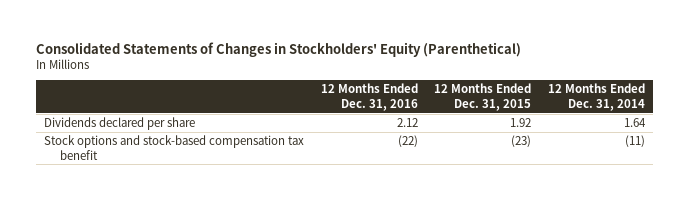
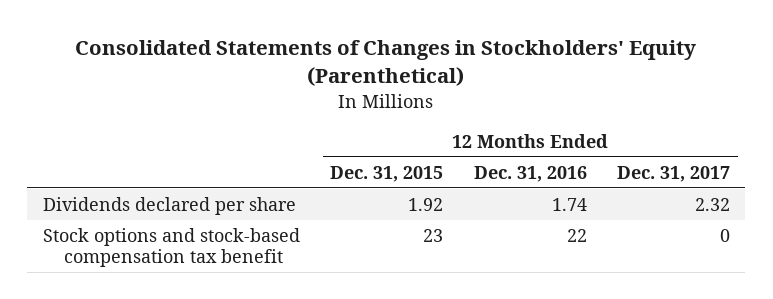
[547,83,645,112] 12 Months Ended Dec. 31, 2014 -> none
none -> [617,165,731,182] Dec. 31, 2017
[396,118,418,128] 2.12 -> [551,197,587,211] 1.74
[397,135,418,148] (22) -> [566,228,587,242] 22
[511,135,532,148] (23) -> [423,228,444,242] 23

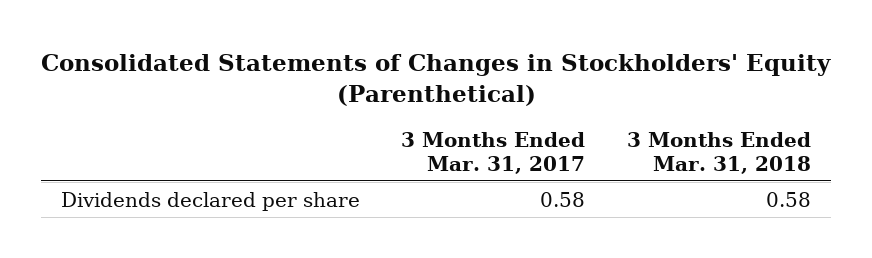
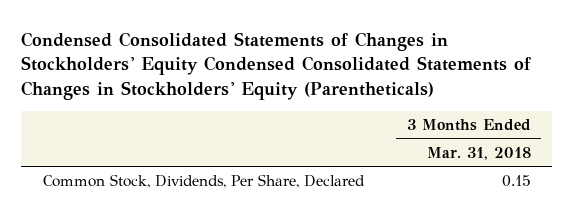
[40,54,831,107] Consolidated Statements of Changes in Stockholders' Equity (Parenthetical) -> [21,31,533,100] Condensed Consolidated Statements of Changes in Stockholders' Equity Condensed Consolidated Statements of Changes in Stockholders' Equity (Parentheticals)
[401,131,586,174] 3 Months Ended Mar. 31, 2017 -> none
[61,191,361,211] Dividends declared per share -> [42,174,365,189] Common Stock, Dividends, Per Share, Declared
[765,191,811,207] 0.58 -> [501,175,531,188] 0.15

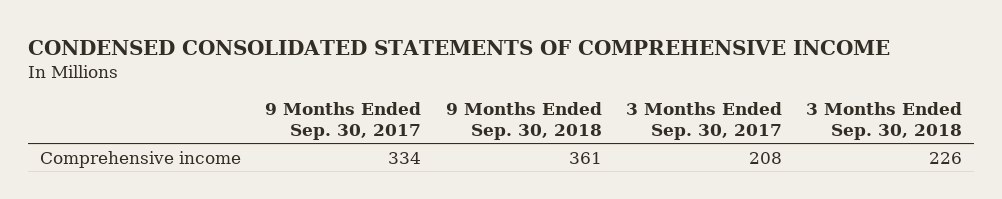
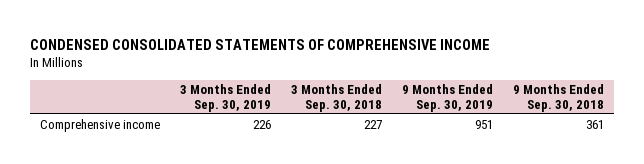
[265,101,422,140] 9 Months Ended Sep. 30, 2017 -> none
[625,101,782,140] 3 Months Ended Sep. 30, 2017 -> none
none -> [180,83,272,112] 3 Months Ended Sep. 30, 2019
none -> [402,83,494,112] 9 Months Ended Sep. 30, 2019
[928,151,962,164] 226 -> [364,120,383,130] 227

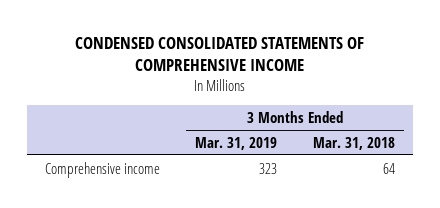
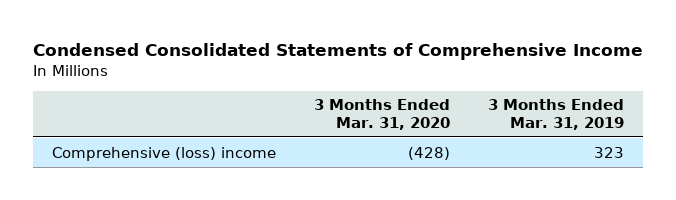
[74,37,364,72] CONDENSED CONSOLIDATED STATEMENTS OF COMPREHENSIVE INCOME -> [32,42,643,60] Condensed Consolidated Statements of Comprehensive Income
[313,136,396,150] Mar. 31, 2018 -> none
none -> [313,99,450,130] 3 Months Ended Mar. 31, 2020
[44,161,160,178] Comprehensive income -> [51,146,276,161] Comprehensive (loss) income

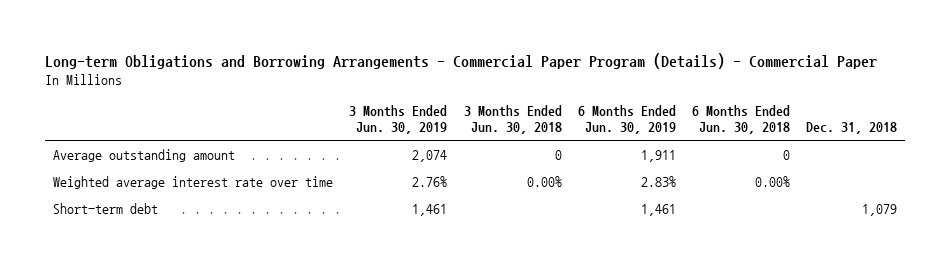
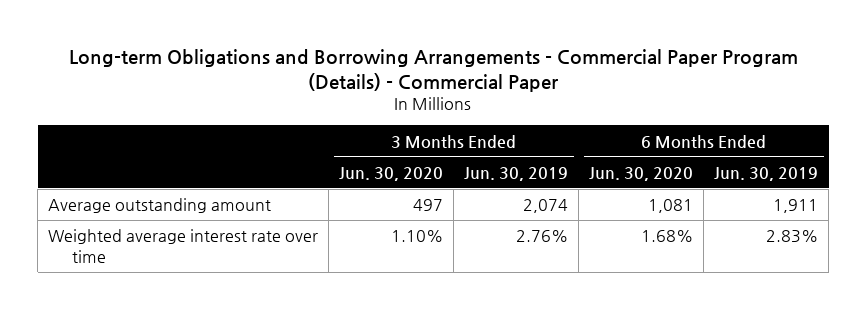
[463,104,562,135] 3 Months Ended Jun. 30, 2018 -> none
[691,104,790,135] 6 Months Ended Jun. 30, 2018 -> none
[805,122,897,135] Dec. 31, 2018 -> none
none -> [339,166,444,181] Jun. 30, 2020
none -> [589,166,694,181] Jun. 30, 2020
[53,202,159,214] Short-term debt -> none

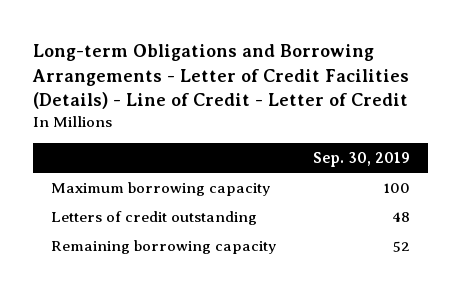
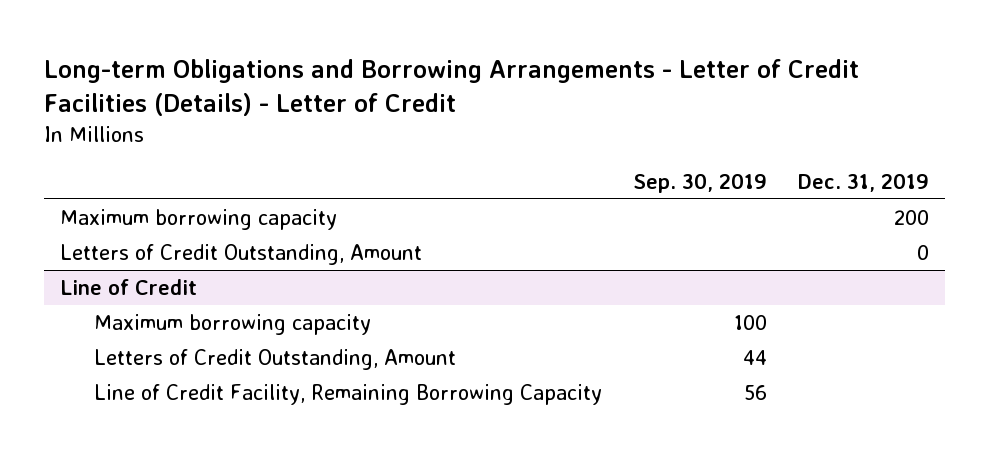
[32,44,410,110] Long-term Obligations and Borrowing Arrangements - Letter of Credit Facilities (Details) - Line of Credit - Letter of Credit -> [44,59,860,117] Long-term Obligations and Borrowing Arrangements - Letter of Credit Facilities (Details) - Letter of Credit
none -> [798,172,930,192] Dec. 31, 2019
none -> [59,208,337,230] Maximum borrowing capacity
none -> [59,243,422,265] Letters of Credit Outstanding, Amount
none -> [59,278,197,295] Line of Credit
[51,211,258,226] Letters of credit outstanding -> [93,348,456,370] Letters of Credit Outstanding, Amount
[391,212,410,223] 48 -> [742,349,767,365] 44
[51,240,277,255] Remaining borrowing capacity -> [93,383,602,405] Line of Credit Facility, Remaining Borrowing Capacity
[392,241,410,253] 52 -> [743,384,767,400] 56

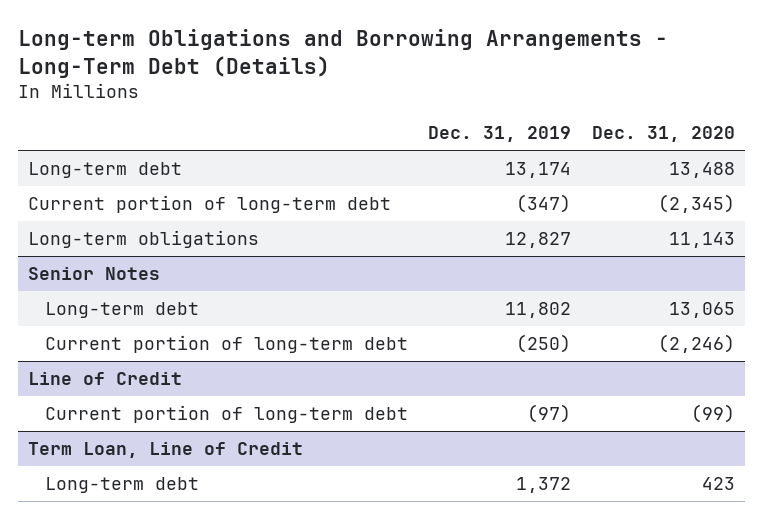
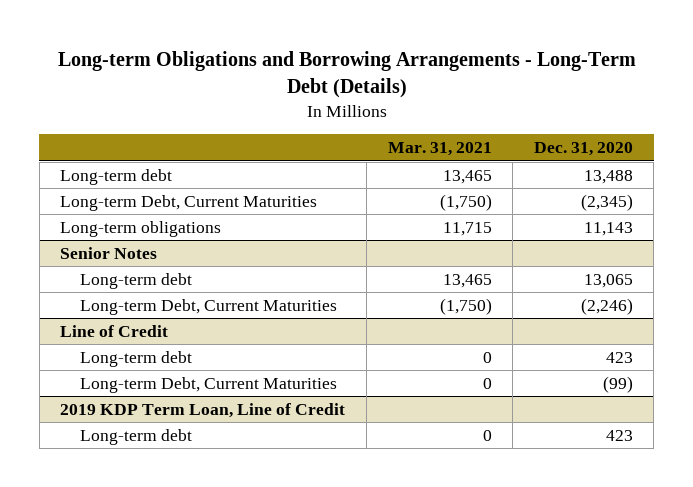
[428,126,572,143] Dec. 31, 2019 -> none
none -> [387,142,492,157] Mar. 31, 2021
[28,194,392,213] Current portion of long-term debt -> [60,194,318,211] Long-term Debt, Current Maturities
[44,334,408,353] Current portion of long-term debt -> [80,298,338,315] Long-term Debt, Current Maturities
[44,404,408,423] Current portion of long-term debt -> none
[28,441,304,458] Term Loan, Line of Credit -> none
none -> [80,376,338,393] Long-term Debt, Current Maturities
none -> [60,402,346,418] 2019 KDP Term Loan, Line of Credit
none -> [80,428,193,445] Long-term debt

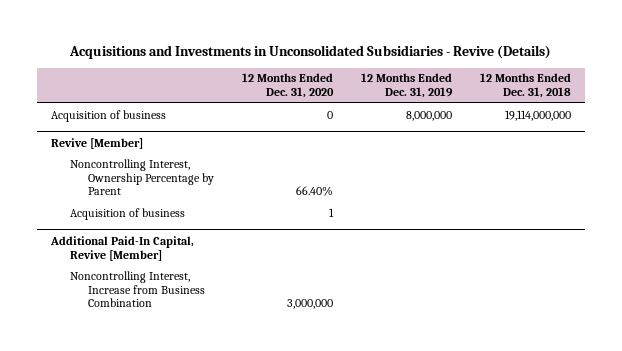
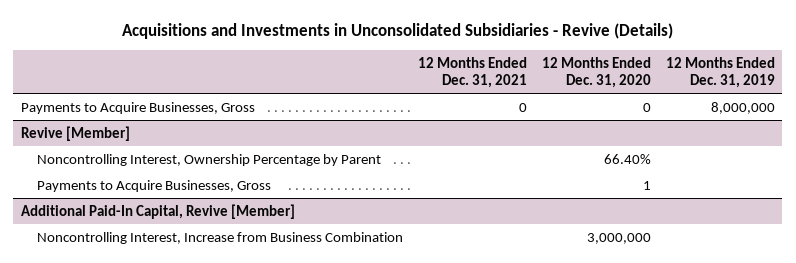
[479,73,571,99] 12 Months Ended Dec. 31, 2018 -> none
none -> [418,56,528,88] 12 Months Ended Dec. 31, 2021
[51,109,167,122] Acquisition of business -> [20,101,255,114] Payments to Acquire Businesses, Gross
[69,207,185,220] Acquisition of business -> [37,179,272,192] Payments to Acquire Businesses, Gross

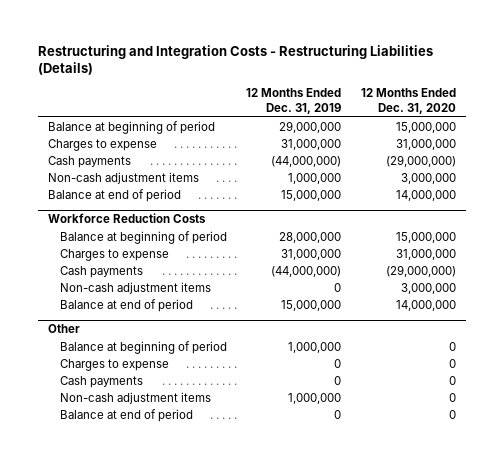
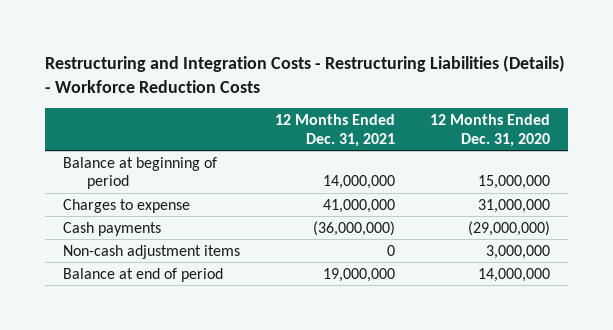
[38,44,434,76] Restructuring and Integration Costs - Restructuring Liabilities (Details) -> [45,55,566,94] Restructuring and Integration Costs - Restructuring Liabilities (Details) - Workforce Reduction Costs
[246,88,342,115] 12 Months Ended Dec. 31, 2019 -> none
none -> [275,114,396,147] 12 Months Ended Dec. 31, 2021
[48,213,207,224] Workforce Reduction Costs -> none
[59,230,227,244] Balance at beginning of period -> none
[59,248,169,261] Charges to expense -> none
[59,265,143,278] Cash payments -> none
[59,281,211,294] Non-cash adjustment items -> none
[59,298,193,312] Balance at end of period -> none
[48,324,81,334] Other -> none
[59,340,227,354] Balance at beginning of period -> none
[59,358,169,371] Charges to expense -> none
[59,375,143,388] Cash payments -> none
[59,391,211,404] Non-cash adjustment items -> none
[59,408,193,422] Balance at end of period -> none

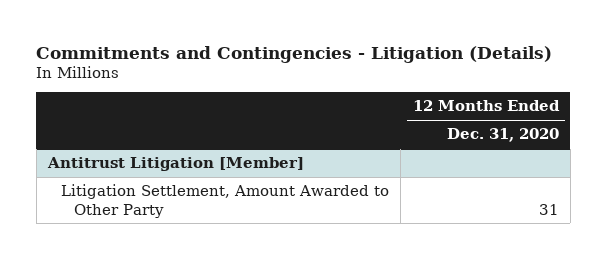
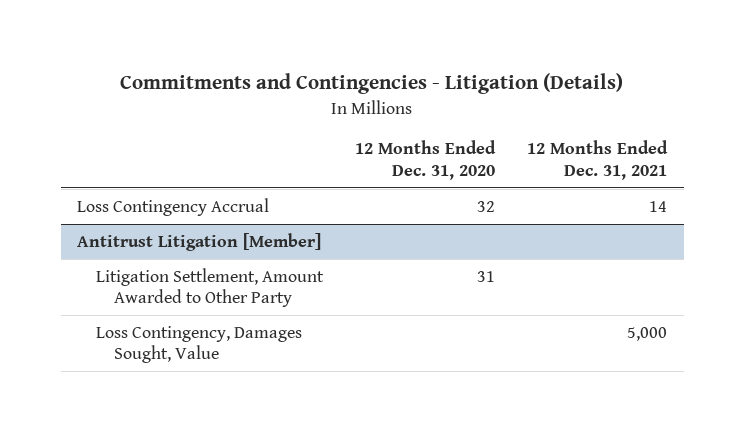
none -> [527,140,669,180] 12 Months Ended Dec. 31, 2021
none -> [77,197,270,216] Loss Contingency Accrual
none -> [95,325,302,364] Loss Contingency, Damages Sought, Value

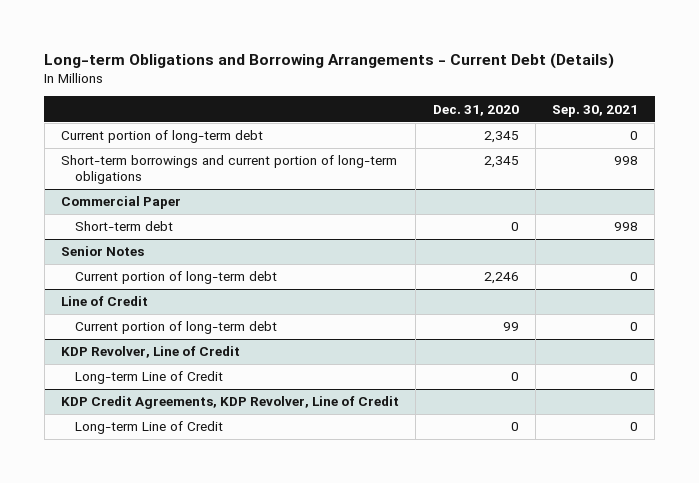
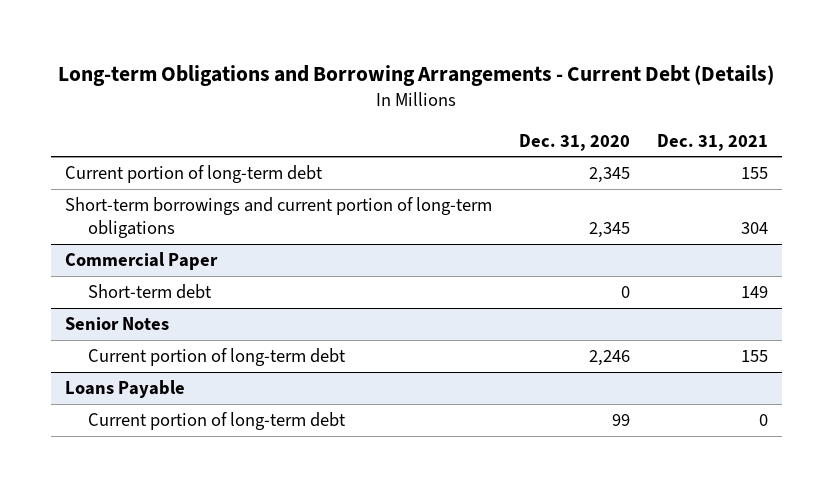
[552,104,639,117] Sep. 30, 2021 -> none
none -> [657,133,769,151] Dec. 31, 2021
[60,296,148,307] Line of Credit -> none
none -> [64,380,185,399] Loans Payable
[60,346,240,359] KDP Revolver, Line of Credit -> none
[74,371,223,385] Long-term Line of Credit -> none
[60,396,399,410] KDP Credit Agreements, KDP Revolver, Line of Credit -> none
[74,421,223,435] Long-term Line of Credit -> none

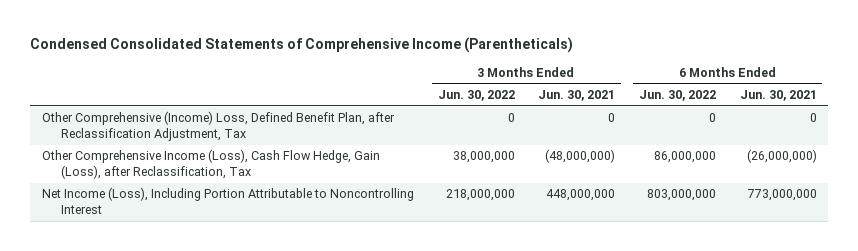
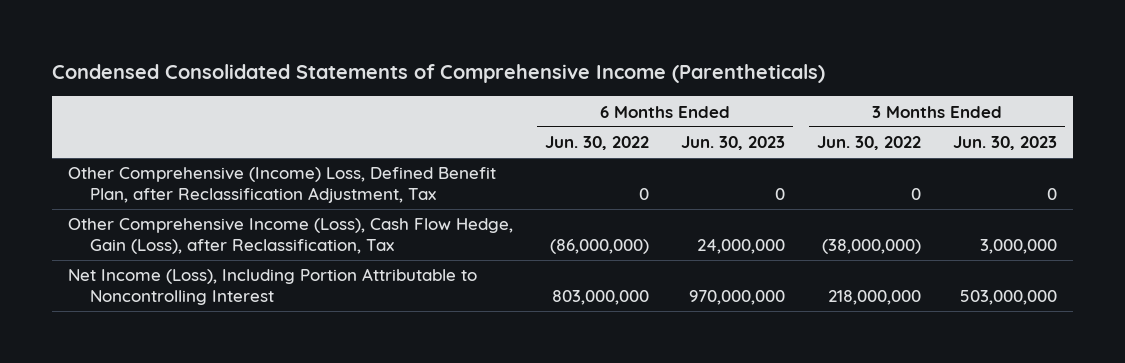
[538,90,616,102] Jun. 30, 2021 -> none
[739,90,817,102] Jun. 30, 2021 -> none
none -> [681,136,786,151] Jun. 30, 2023
none -> [952,136,1057,151] Jun. 30, 2023
[452,151,515,164] 38,000,000 -> [821,238,921,254] (38,000,000)
[653,151,716,164] 86,000,000 -> [550,238,650,254] (86,000,000)

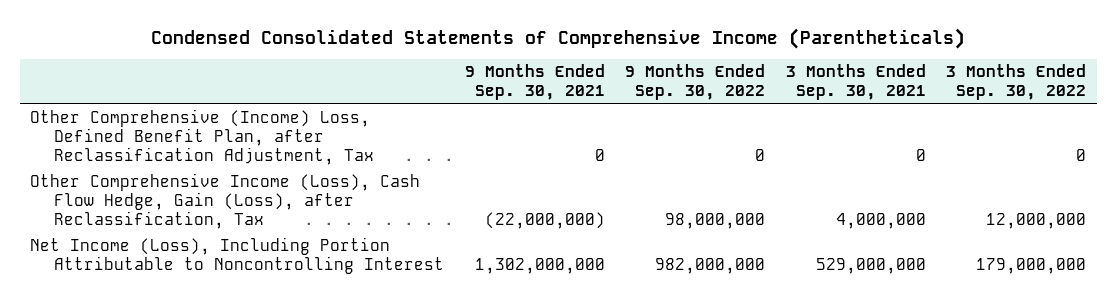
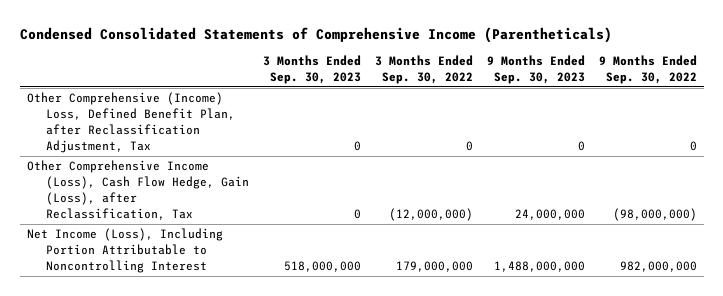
[464,64,605,101] 9 Months Ended Sep. 30, 2021 -> none
[785,64,926,101] 3 Months Ended Sep. 30, 2021 -> none
none -> [262,55,361,84] 3 Months Ended Sep. 30, 2023
none -> [486,55,585,84] 9 Months Ended Sep. 30, 2023
[665,213,766,230] 98,000,000 -> [612,207,697,221] (98,000,000)
[986,213,1087,230] 12,000,000 -> [388,207,473,221] (12,000,000)

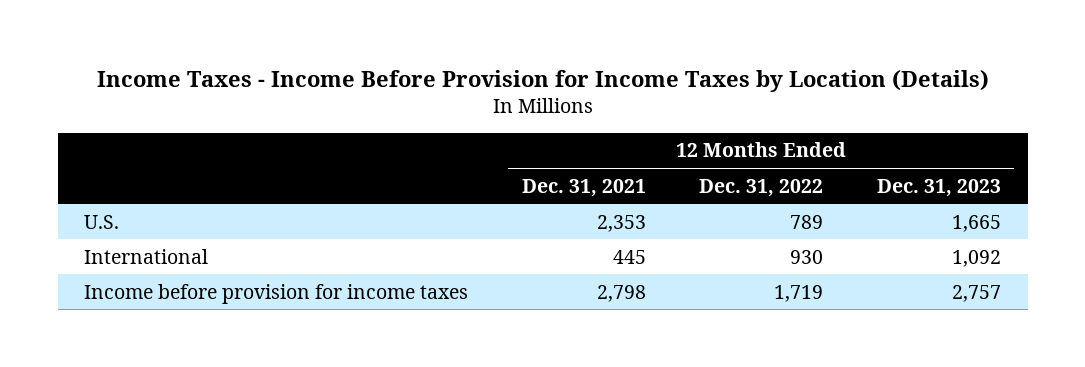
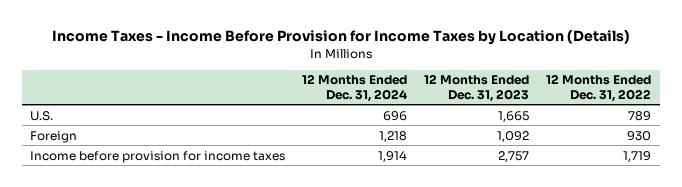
[521,178,646,197] Dec. 31, 2021 -> none
none -> [302,74,408,102] 12 Months Ended Dec. 31, 2024
[84,248,209,264] International -> [30,130,78,143] Foreign

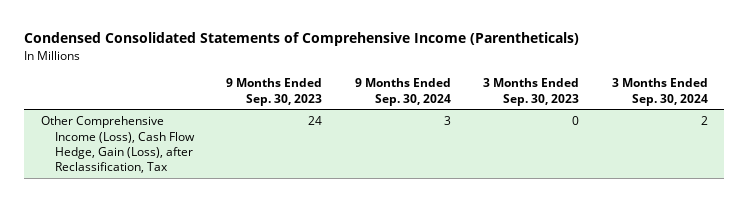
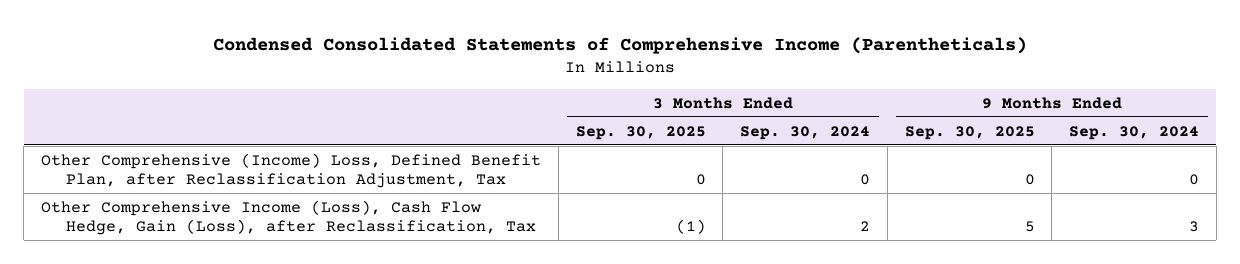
[226,78,323,106] 9 Months Ended Sep. 30, 2023 -> none
[483,78,580,106] 3 Months Ended Sep. 30, 2023 -> none
none -> [575,125,706,140] Sep. 30, 2025
none -> [904,125,1035,140] Sep. 30, 2025
none -> [41,152,542,189] Other Comprehensive (Income) Loss, Defined Benefit Plan, after Reclassification Adjustment, Tax

